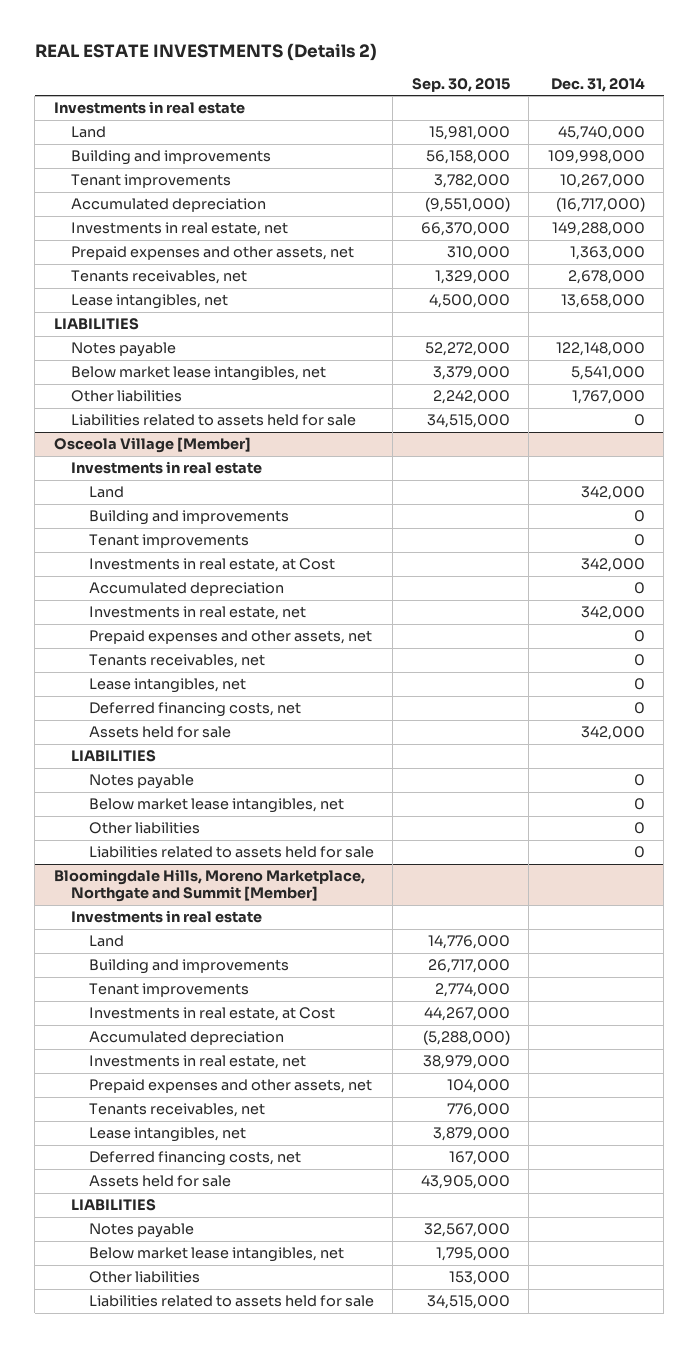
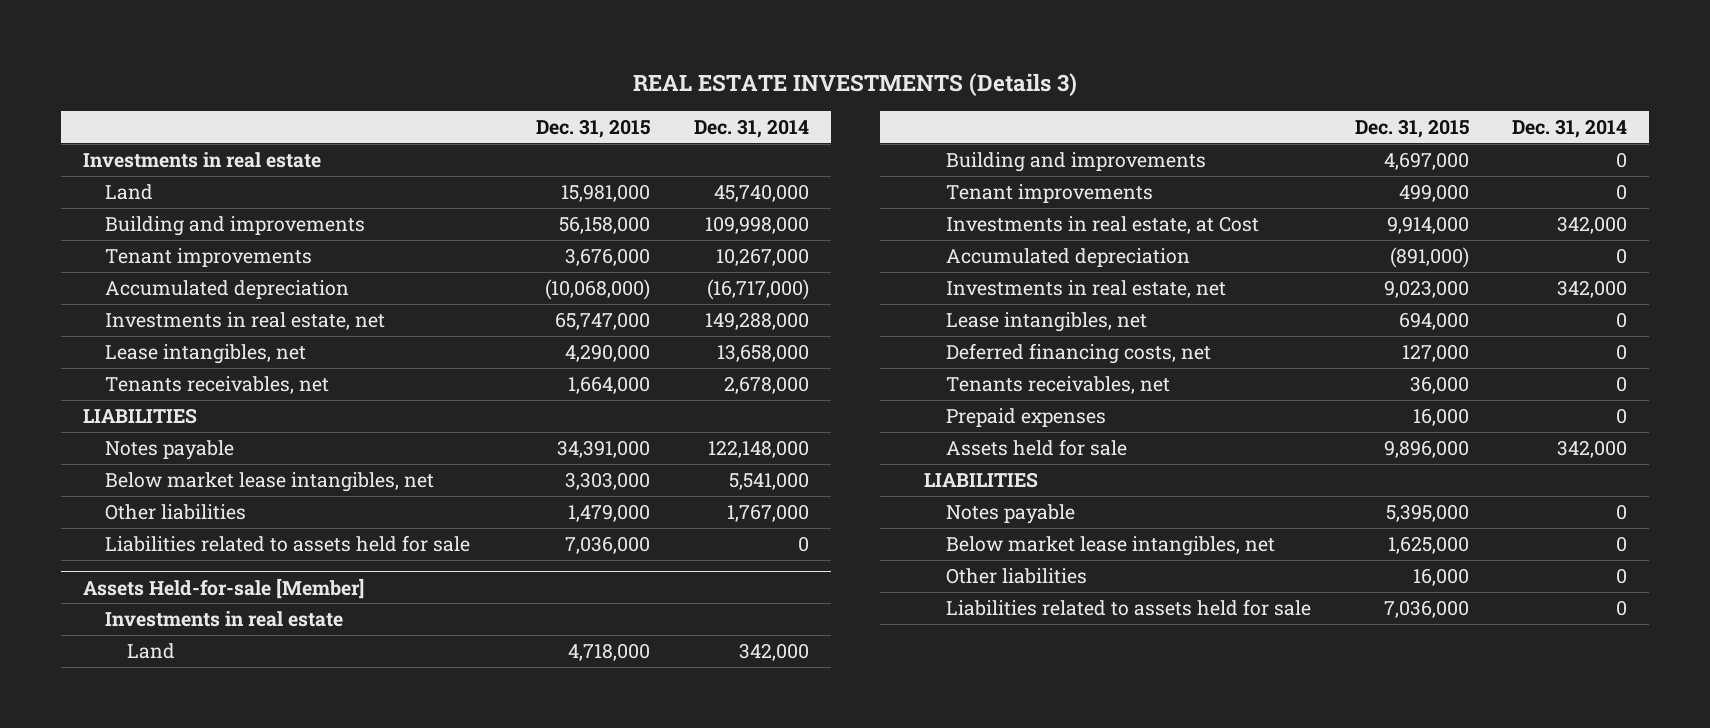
[34,43,377,62] REAL ESTATE INVESTMENTS (Details 2) -> [633,73,1078,97] REAL ESTATE INVESTMENTS (Details 3)
[411,77,510,92] Sep. 30, 2015 -> none
none -> [535,118,650,138] Dec. 31, 2015
[71,246,355,261] Prepaid expenses and other assets, net -> none
[71,270,248,285] Tenants receivables, net -> [105,375,330,394] Tenants receivables, net
[53,437,251,454] Osceola Village [Member] -> none
none -> [82,577,364,599] Assets Held-for-sale [Member]
[88,630,372,645] Prepaid expenses and other assets, net -> none
[88,654,265,669] Tenants receivables, net -> none
none -> [946,375,1171,394] Tenants receivables, net
none -> [946,407,1107,427] Prepaid expenses
[53,869,365,903] Bloomingdale Hills, Moreno Marketplace, Northgate and Summit [Member] -> none
[71,910,263,924] Investments in real estate -> none
[88,935,124,948] Land -> none
[88,959,289,975] Building and improvements -> none
[88,983,249,998] Tenant improvements -> none
[88,1007,335,1022] Investments in real estate, at Cost -> none
[88,1031,284,1046] Accumulated depreciation -> none
[88,1055,306,1070] Investments in real estate, net -> none
[88,1079,372,1094] Prepaid expenses and other assets, net -> none
[88,1103,265,1118] Tenants receivables, net -> none
[88,1127,246,1143] Lease intangibles, net -> none
[88,1151,301,1167] Deferred financing costs, net -> none
[88,1175,231,1188] Assets held for sale -> none
[71,1199,157,1212] LIABILITIES -> none
[88,1223,194,1239] Notes payable -> none
[88,1247,344,1263] Below market lease intangibles, net -> none
[88,1271,200,1284] Other liabilities -> none
[88,1295,374,1308] Liabilities related to assets held for sale -> none

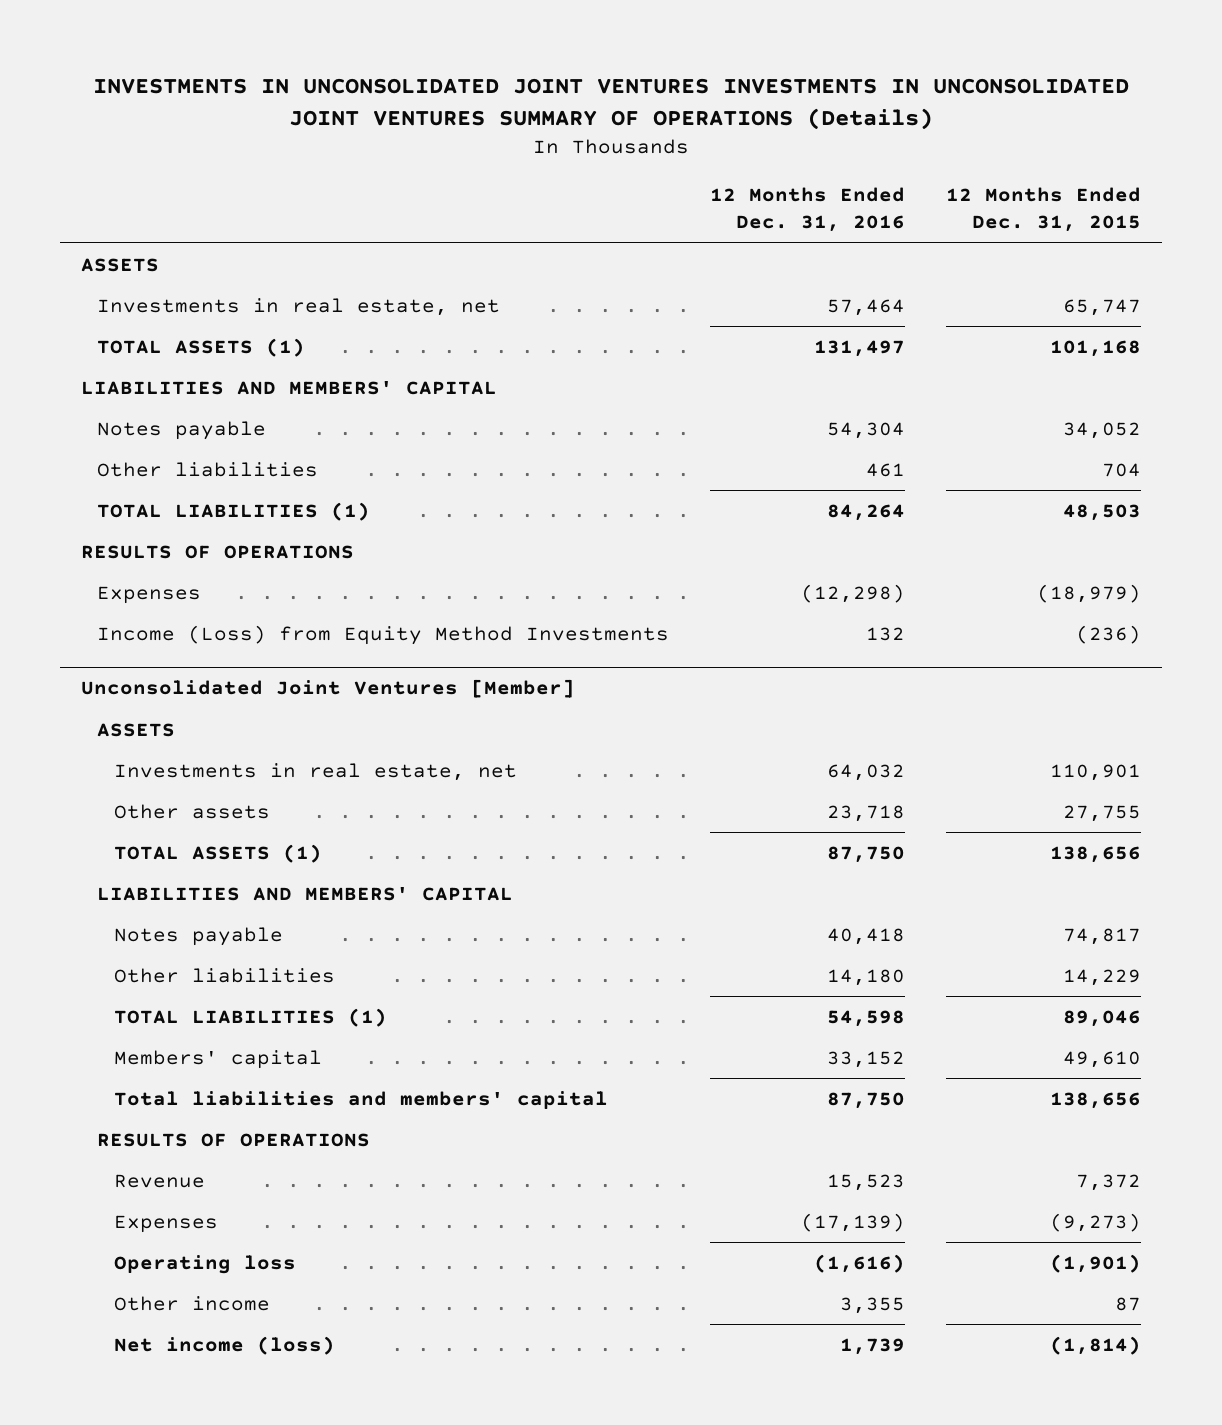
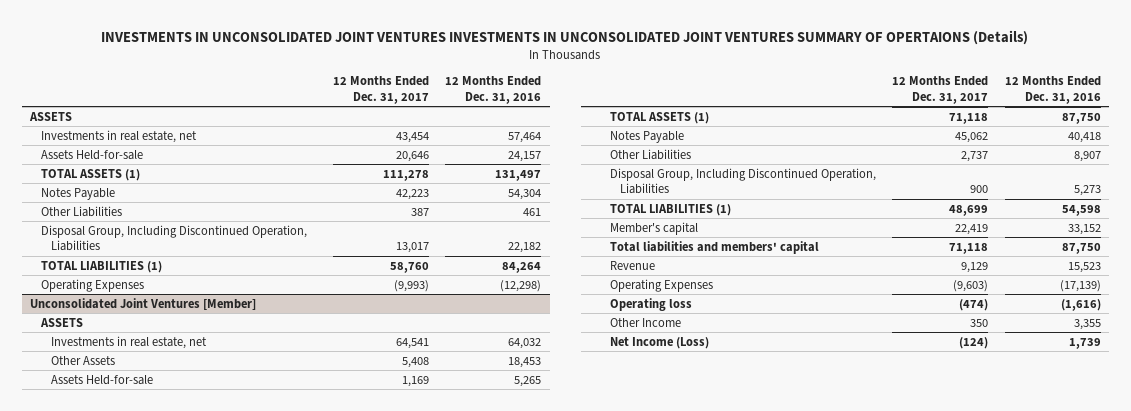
[92,77,1129,131] INVESTMENTS IN UNCONSOLIDATED JOINT VENTURES INVESTMENTS IN UNCONSOLIDATED JOINT VENTURES SUMMARY OF OPERATIONS (Details) -> [101,29,1029,45] INVESTMENTS IN UNCONSOLIDATED JOINT VENTURES INVESTMENTS IN UNCONSOLIDATED JOINT VENTURES SUMMARY OF OPERTAIONS (Details)
[946,187,1142,233] 12 Months Ended Dec. 31, 2015 -> none
none -> [333,76,430,104] 12 Months Ended Dec. 31, 2017
none -> [40,149,143,160] Assets Held-for-sale
[80,380,497,395] LIABILITIES AND MEMBERS' CAPITAL -> none
[97,420,267,440] Notes payable -> [40,187,115,200] Notes Payable
[97,461,319,477] Other liabilities -> [40,205,122,217] Other Liabilities
none -> [40,224,307,252] Disposal Group, Including Discontinued Operation, Liabilities
[80,544,354,559] RESULTS OF OPERATIONS -> none
[97,624,670,645] Income (Loss) from Equity Method Investments -> none
[97,585,202,604] Expenses -> [40,278,144,292] Operating Expenses
[114,803,271,819] Other assets -> [50,355,115,365] Other Assets
[827,804,906,822] 23,718 -> [508,356,542,368] 18,453
none -> [50,374,153,385] Assets Held-for-sale
[97,886,514,901] LIABILITIES AND MEMBERS' CAPITAL -> none
[114,926,284,946] Notes payable -> [609,130,684,143] Notes Payable
[114,967,336,983] Other liabilities -> [609,148,691,160] Other Liabilities
[827,968,906,986] 14,180 -> [1073,150,1101,162] 8,907
none -> [609,167,876,195] Disposal Group, Including Discontinued Operation, Liabilities
[114,1049,323,1069] Members' capital -> [609,221,698,235] Member's capital
[97,1132,371,1147] RESULTS OF OPERATIONS -> none
[114,1214,219,1233] Expenses -> [609,278,713,292] Operating Expenses
[114,1295,271,1311] Other income -> [609,317,681,327] Other Income
[114,1335,336,1355] Net income (loss) -> [609,336,709,349] Net Income (Loss)

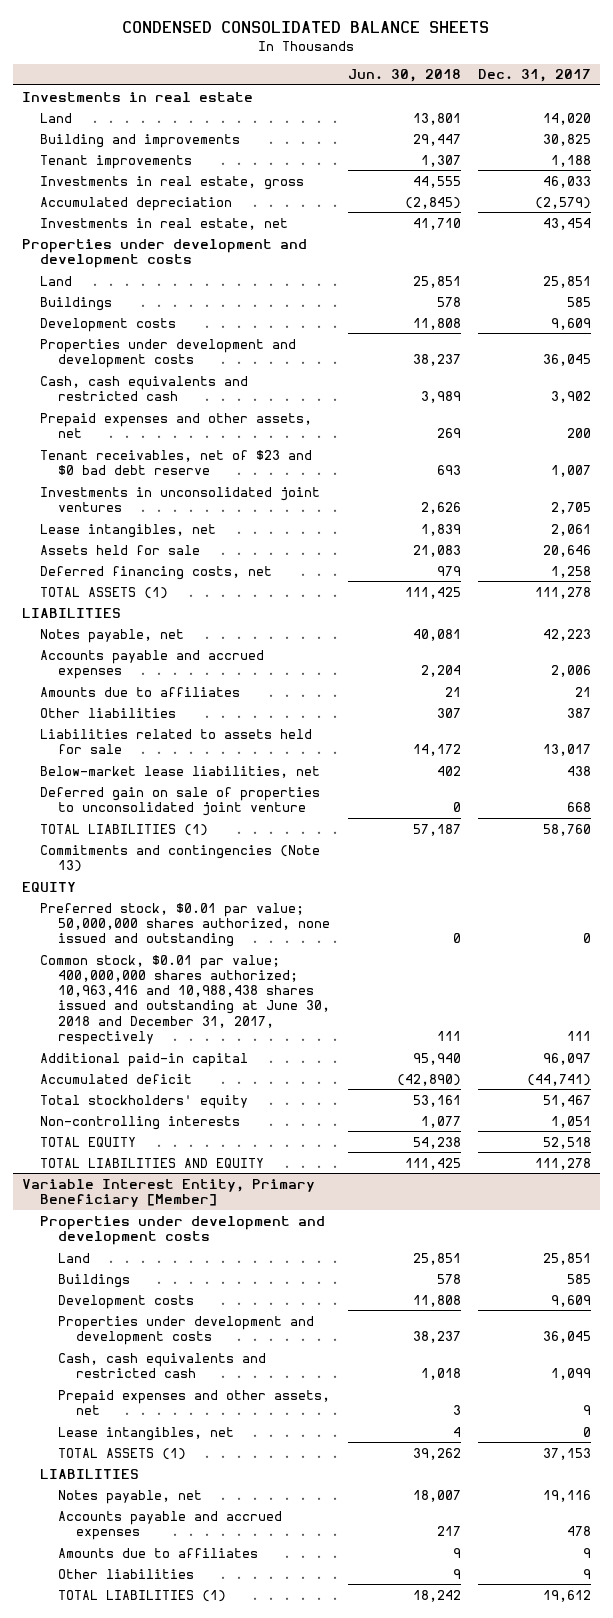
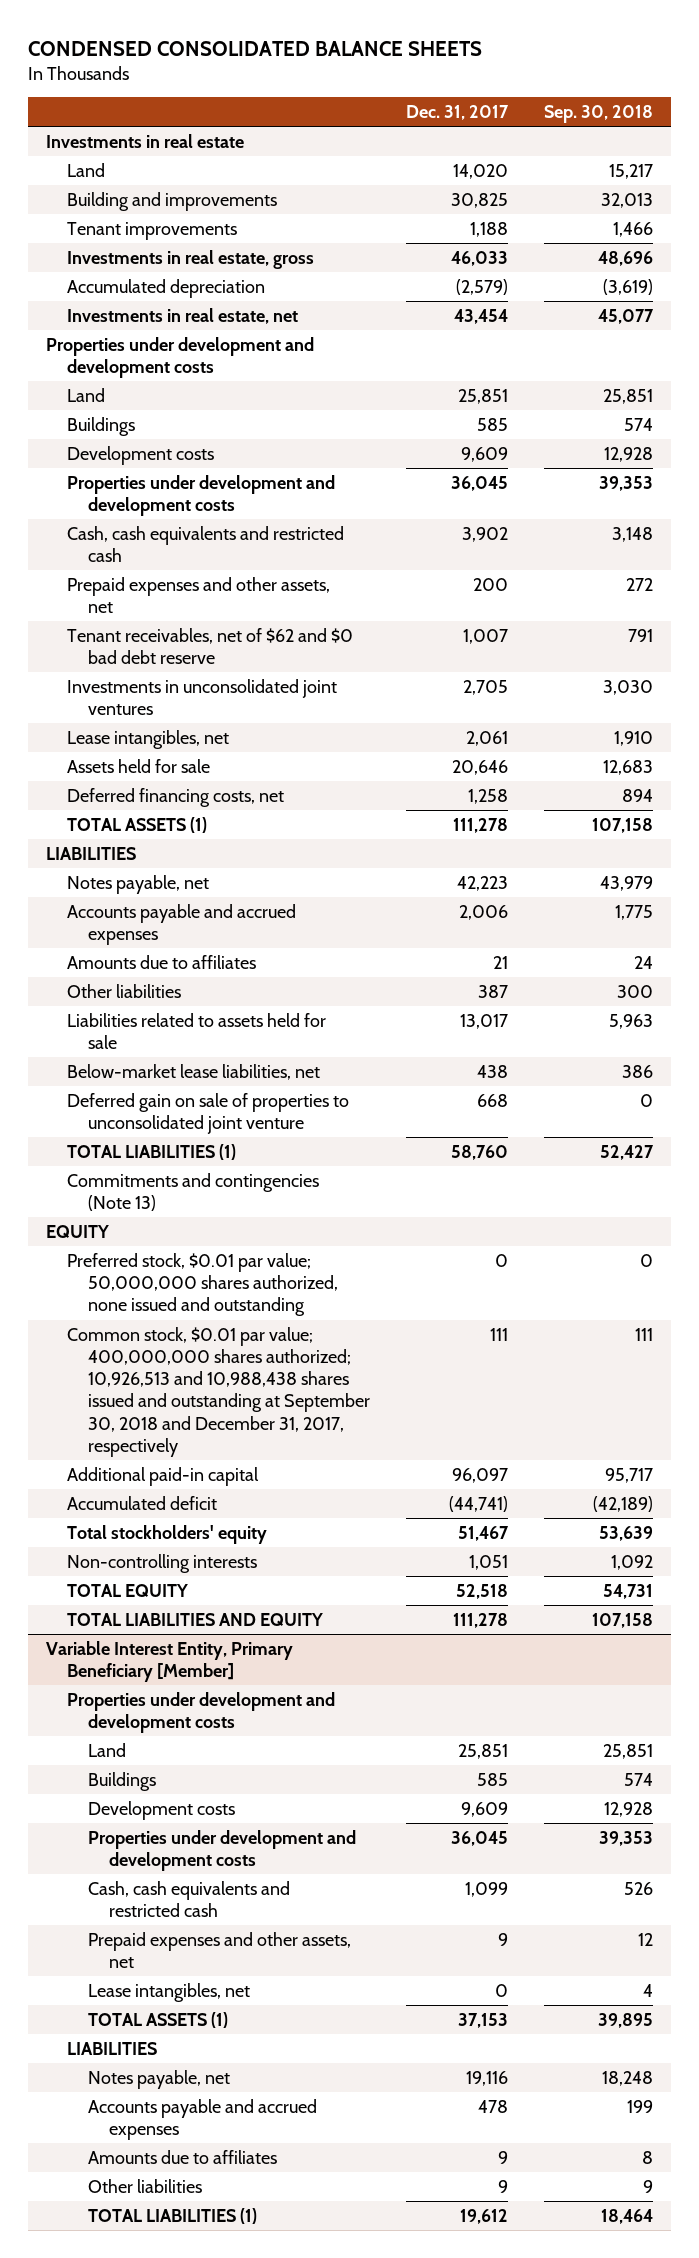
[347,69,461,83] Jun. 30, 2018 -> none
none -> [543,105,653,124] Sep. 30, 2018
[40,449,313,475] Tenant receivables, net of $23 and $0 bad debt reserve -> [66,627,353,664] Tenant receivables, net of $62 and $0 bad debt reserve
[40,954,331,1045] Common stock, $0.01 par value; 400,000,000 shares authorized; 10,963,416 and 10,988,438 shares issued and outstanding at June 30, 2018 and December 31, 2017, respectively -> [66,1326,370,1457] Common stock, $0.01 par value; 400,000,000 shares authorized; 10,926,513 and 10,988,438 shares issued and outstanding at September 30, 2018 and December 31, 2017, respectively

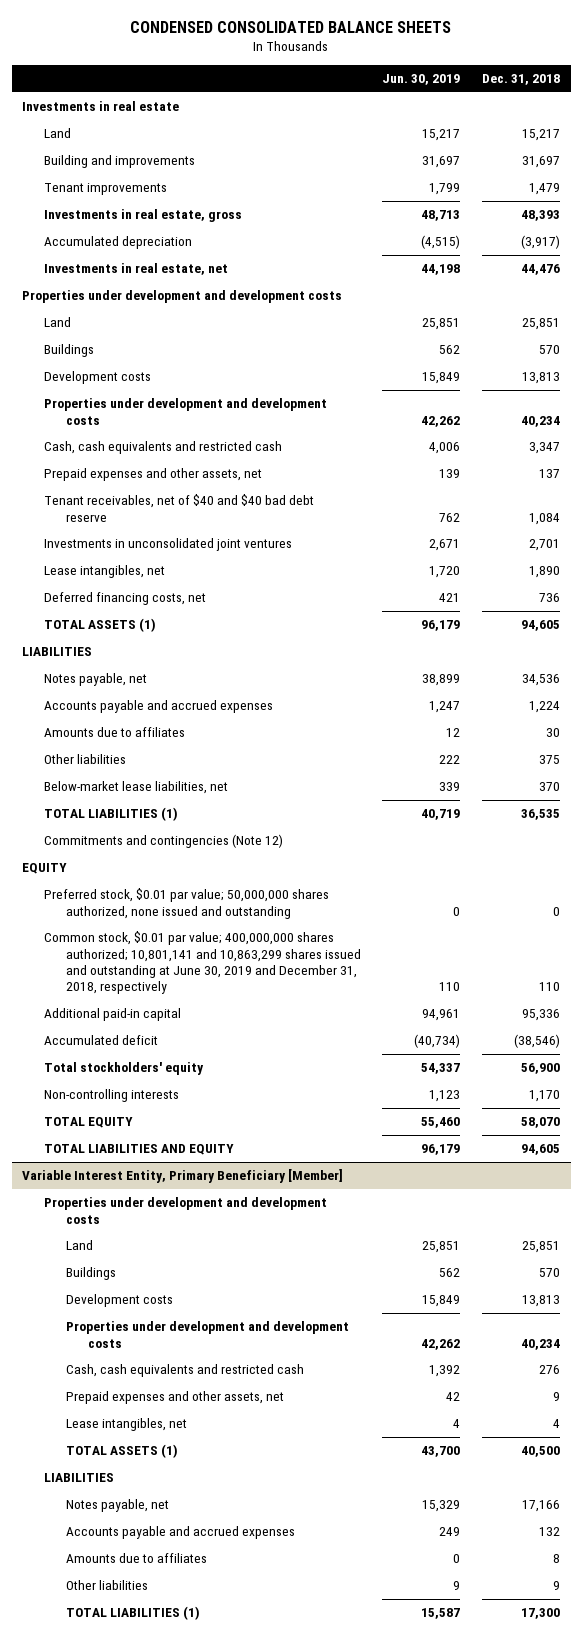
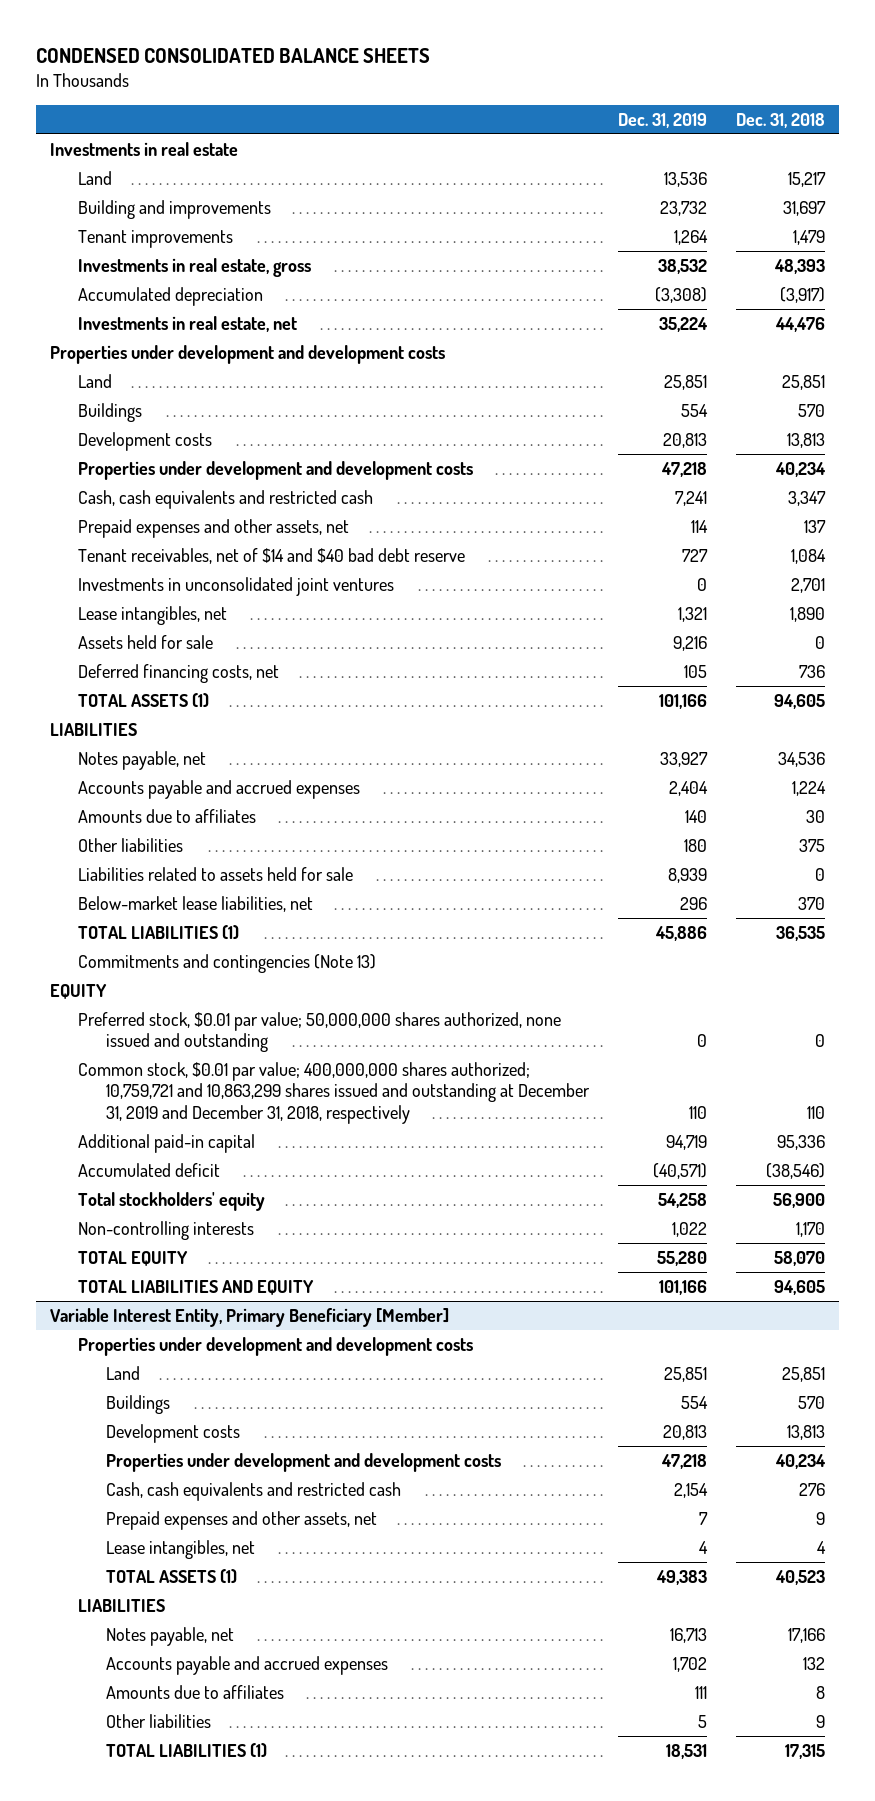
[382,74,461,86] Jun. 30, 2019 -> none
none -> [617,112,707,128] Dec. 31, 2019
[44,494,315,522] Tenant receivables, net of $40 and $40 bad debt reserve -> [77,547,465,564] Tenant receivables, net of $14 and $40 bad debt reserve
none -> [77,634,213,649] Assets held for sale
none -> [77,866,353,881] Liabilities related to assets held for sale
[44,834,284,849] Commitments and contingencies (Note 12) -> [77,953,376,973] Commitments and contingencies (Note 13)
[44,931,362,995] Common stock, $0.01 par value; 400,000,000 shares authorized; 10,801,141 and 10,863,299 shares issued and outstanding at June 30, 2019 and December 31, 2018, respectively -> [77,1061,590,1124] Common stock, $0.01 par value; 400,000,000 shares authorized; 10,759,721 and 10,863,299 shares issued and outstanding at December 31, 2019 and December 31, 2018, respectively
[520,1446,560,1458] 40,500 -> [774,1569,825,1585] 40,523
[520,1608,560,1620] 17,300 -> [784,1743,825,1759] 17,315

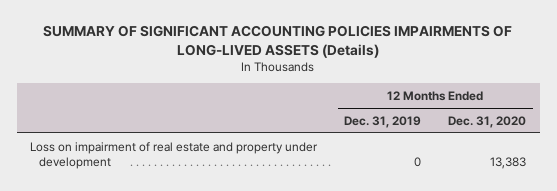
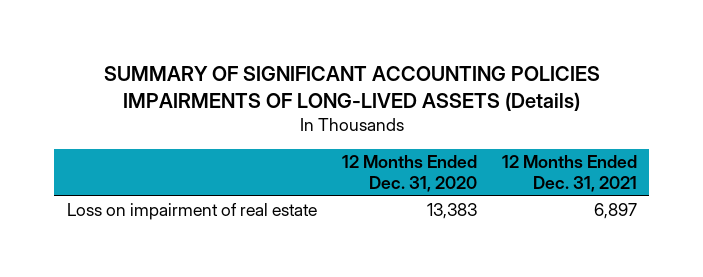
[344,115,422,128] Dec. 31, 2019 -> none
none -> [501,154,637,193] 12 Months Ended Dec. 31, 2021
[30,141,319,169] Loss on impairment of real estate and property under development -> [66,203,317,221] Loss on impairment of real estate

